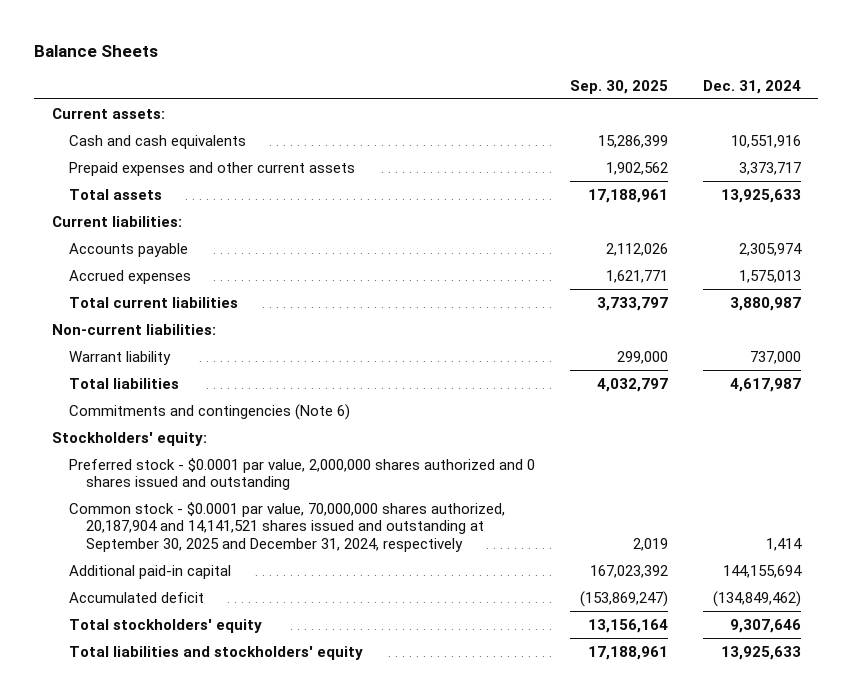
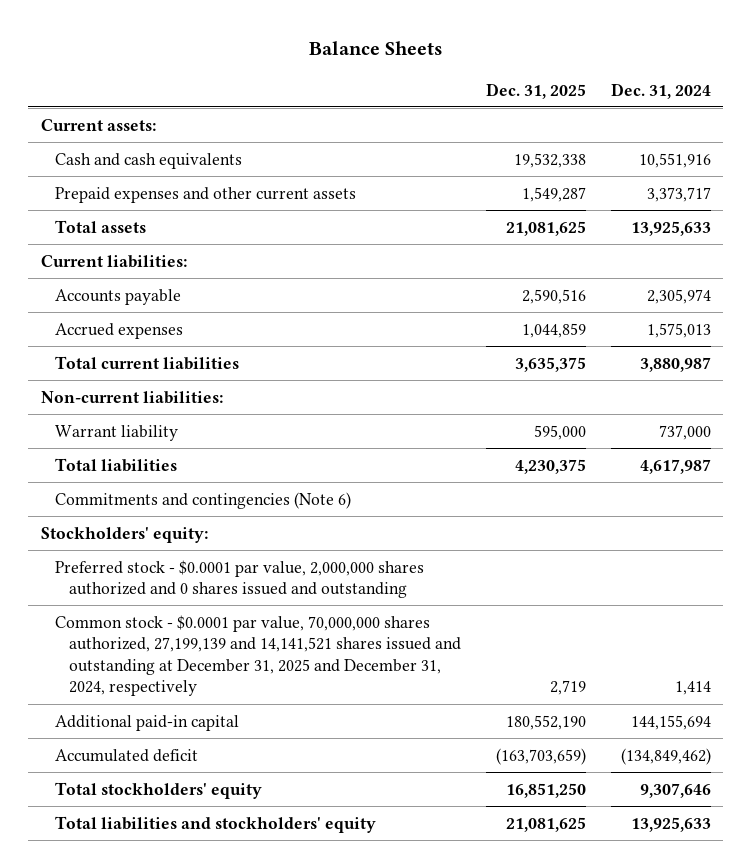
[569,79,668,94] Sep. 30, 2025 -> none
none -> [486,82,587,99] Dec. 31, 2025
[68,501,505,552] Common stock - $0.0001 par value, 70,000,000 shares authorized, 20,187,904 and 14,141,521 shares issued and outstanding at September 30, 2025 and December 31, 2024, respectively -> [54,614,462,697] Common stock - $0.0001 par value, 70,000,000 shares authorized, 27,199,139 and 14,141,521 shares issued and outstanding at December 31, 2025 and December 31, 2024, respectively

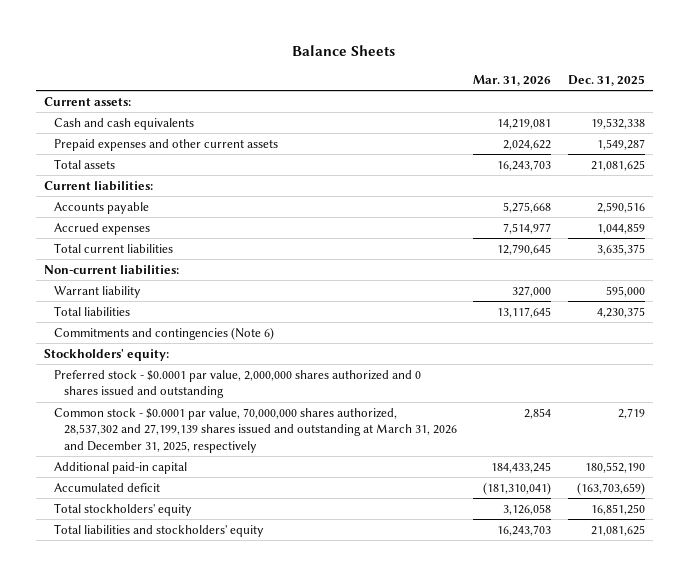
[610,82,711,99] Dec. 31, 2024 -> none
none -> [473,74,552,86] Mar. 31, 2026
[54,614,462,697] Common stock - $0.0001 par value, 70,000,000 shares authorized, 27,199,139 and 14,141,521 shares issued and outstanding at December 31, 2025 and December 31, 2024, respectively -> [53,407,457,453] Common stock - $0.0001 par value, 70,000,000 shares authorized, 28,537,302 and 27,199,139 shares issued and outstanding at March 31, 2026 and December 31, 2025, respectively

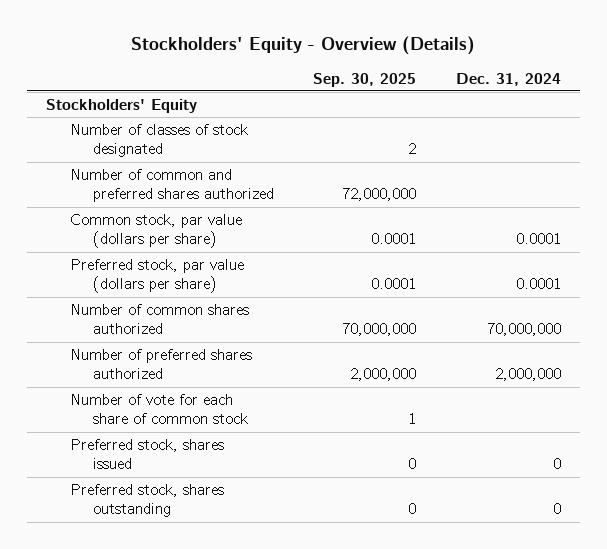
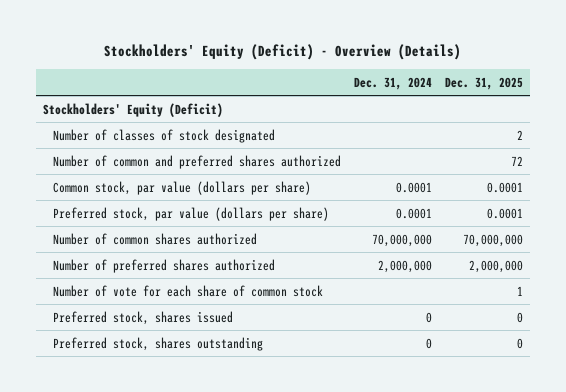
[131,36,476,56] Stockholders' Equity - Overview (Details) -> [104,44,462,61] Stockholders' Equity (Deficit) - Overview (Details)
[313,72,417,87] Sep. 30, 2025 -> none
none -> [445,76,524,90] Dec. 31, 2025
[46,98,198,113] Stockholders' Equity -> [42,102,223,117] Stockholders' Equity (Deficit)

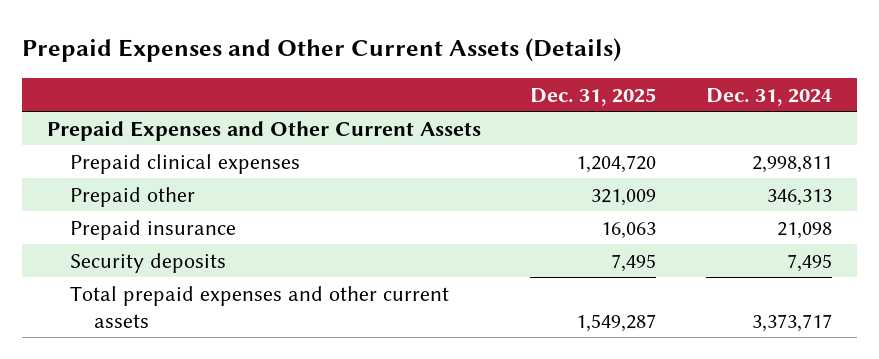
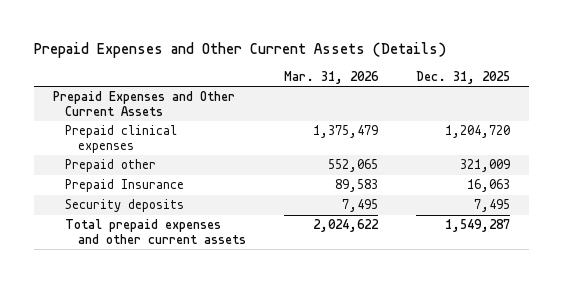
[705,87,832,106] Dec. 31, 2024 -> none
none -> [283,70,379,84] Mar. 31, 2026
[70,219,237,240] Prepaid insurance -> [65,179,185,193] Prepaid Insurance

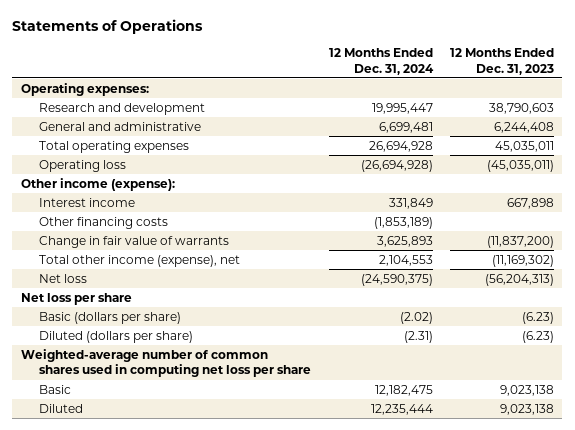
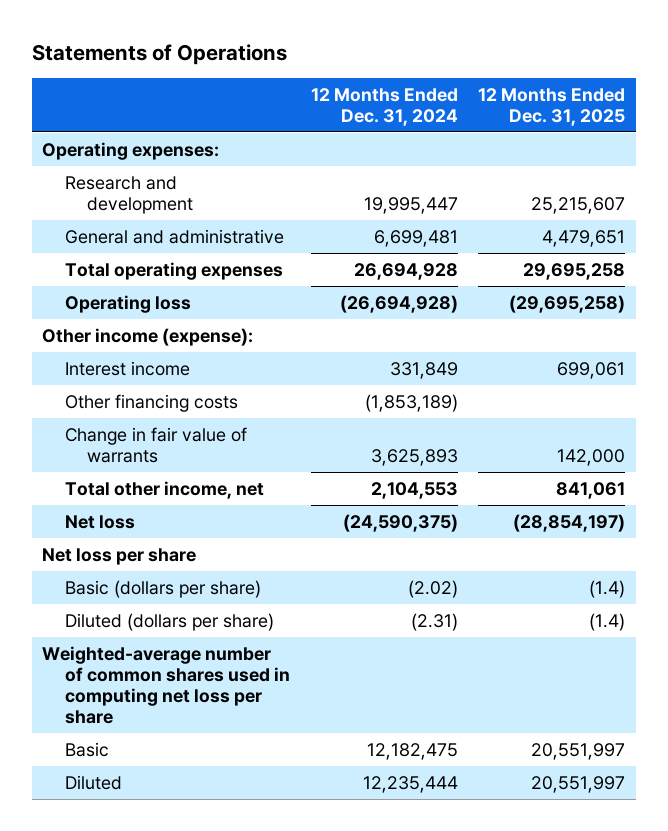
[449,47,554,75] 12 Months Ended Dec. 31, 2023 -> none
none -> [478,87,626,126] 12 Months Ended Dec. 31, 2025
[39,254,241,267] Total other income (expense), net -> [64,480,264,499] Total other income, net

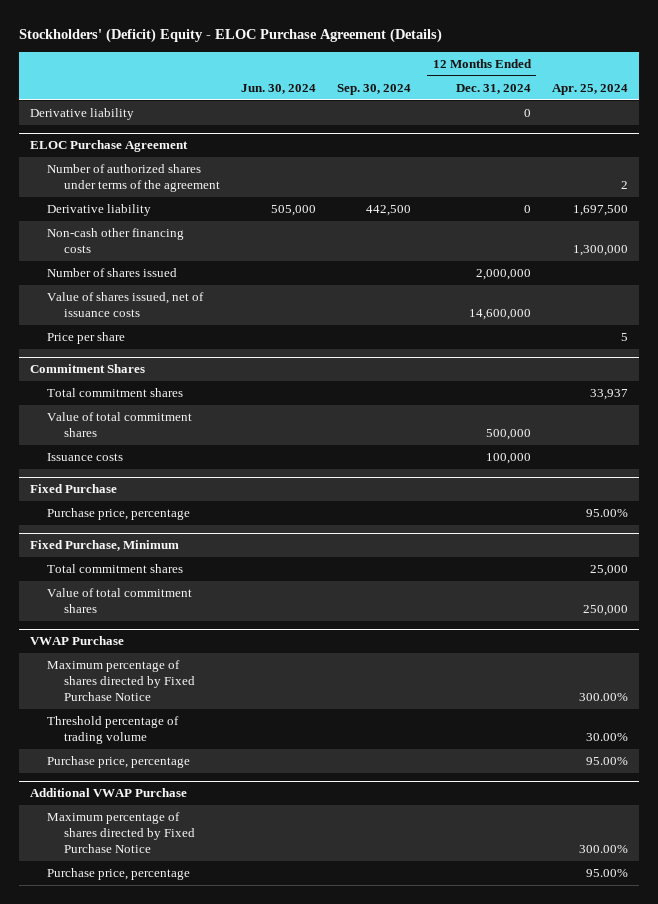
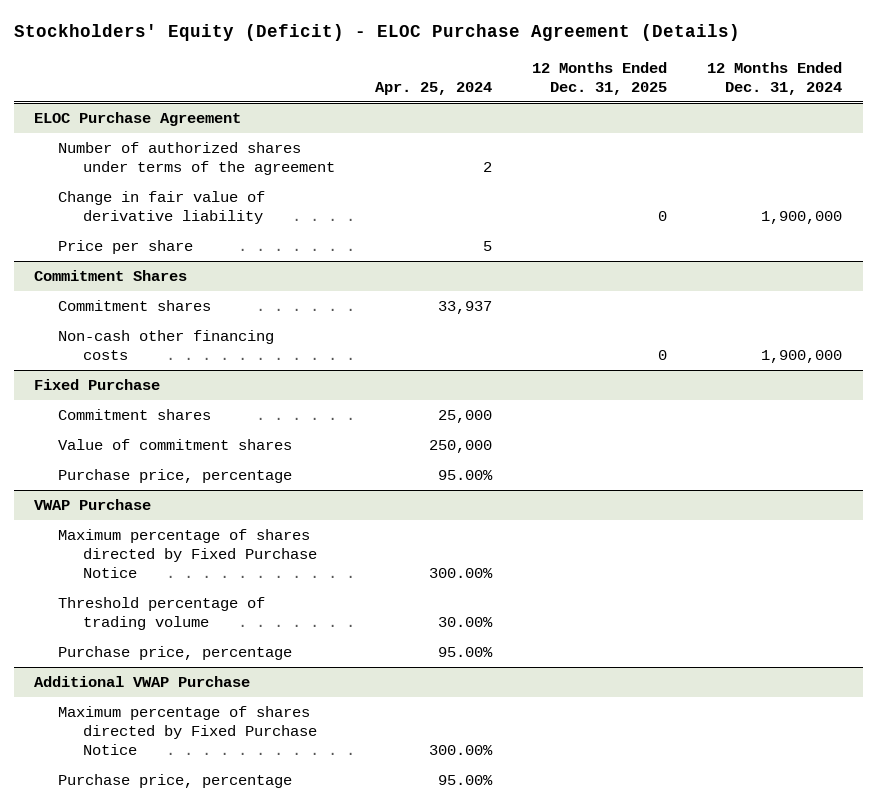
[19,28,443,44] Stockholders' (Deficit) Equity - ELOC Purchase Agreement (Details) -> [13,24,740,42] Stockholders' Equity (Deficit) - ELOC Purchase Agreement (Details)
[240,84,316,95] Jun. 30, 2024 -> none
[337,84,412,96] Sep. 30, 2024 -> none
none -> [532,61,668,95] 12 Months Ended Dec. 31, 2025
[30,108,135,121] Derivative liability -> none
[46,204,151,217] Derivative liability -> none
[46,228,184,254] Non-cash other financing costs -> none
[46,268,177,278] Number of shares issued -> none
[46,292,204,318] Value of shares issued, net of issuance costs -> none
none -> [58,191,266,224] Change in fair value of derivative liability
[46,412,192,438] Value of total commitment shares -> none
[46,453,123,462] Issuance costs -> none
[46,388,183,398] Total commitment shares -> [58,300,212,312] Commitment shares
none -> [58,330,275,360] Non-cash other financing costs
none -> [58,409,212,421] Commitment shares
none -> [58,439,293,451] Value of commitment shares
[30,540,180,552] Fixed Purchase, Minimum -> none
[46,564,183,574] Total commitment shares -> none
[46,588,192,614] Value of total commitment shares -> none

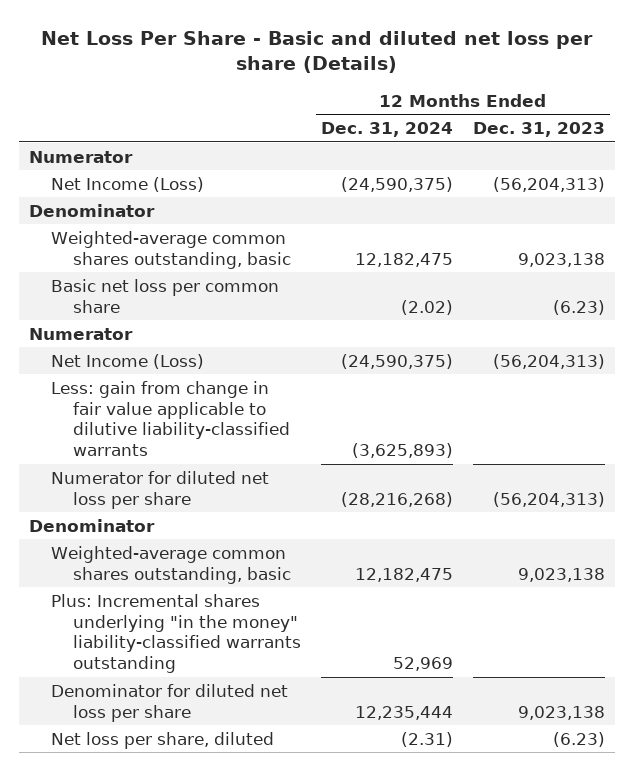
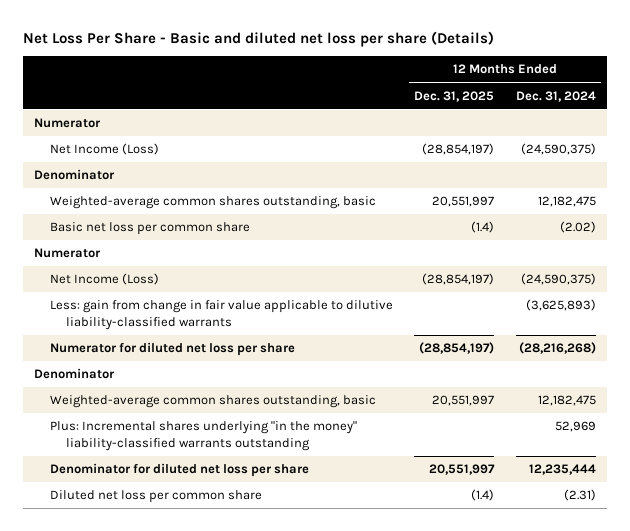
[473,122,606,138] Dec. 31, 2023 -> none
none -> [414,90,495,102] Dec. 31, 2025
[50,731,274,749] Net loss per share, diluted -> [49,490,262,504] Diluted net loss per common share

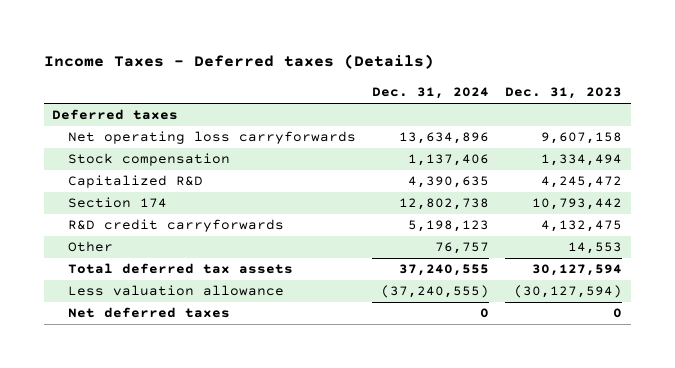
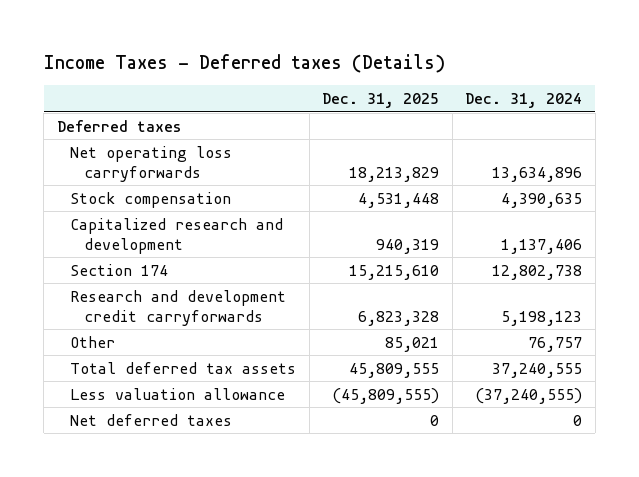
[505,87,623,100] Dec. 31, 2023 -> none
none -> [322,93,440,109] Dec. 31, 2025
[67,175,203,189] Capitalized R&D -> none
[408,154,490,167] 1,137,406 -> [501,192,583,208] 4,390,635
none -> [70,217,284,254] Capitalized research and development
[67,219,284,233] R&D credit carryforwards -> [70,289,287,326] Research and development credit carryforwards

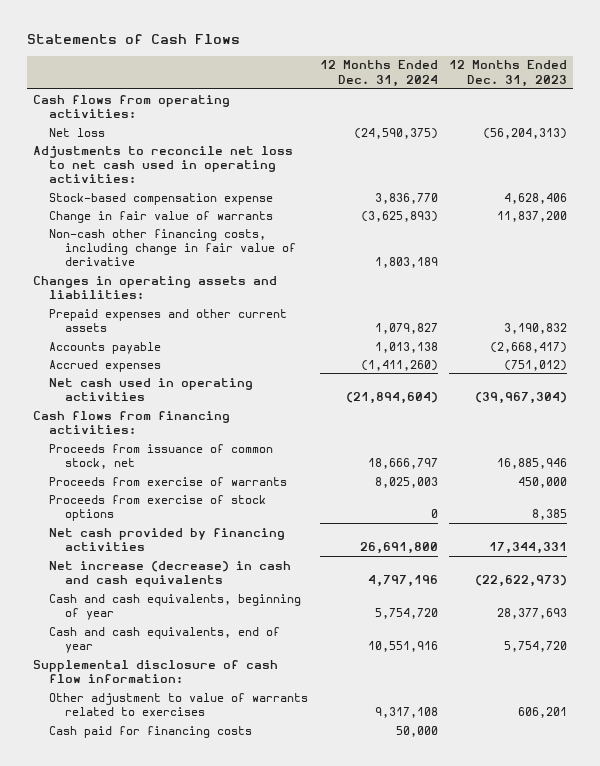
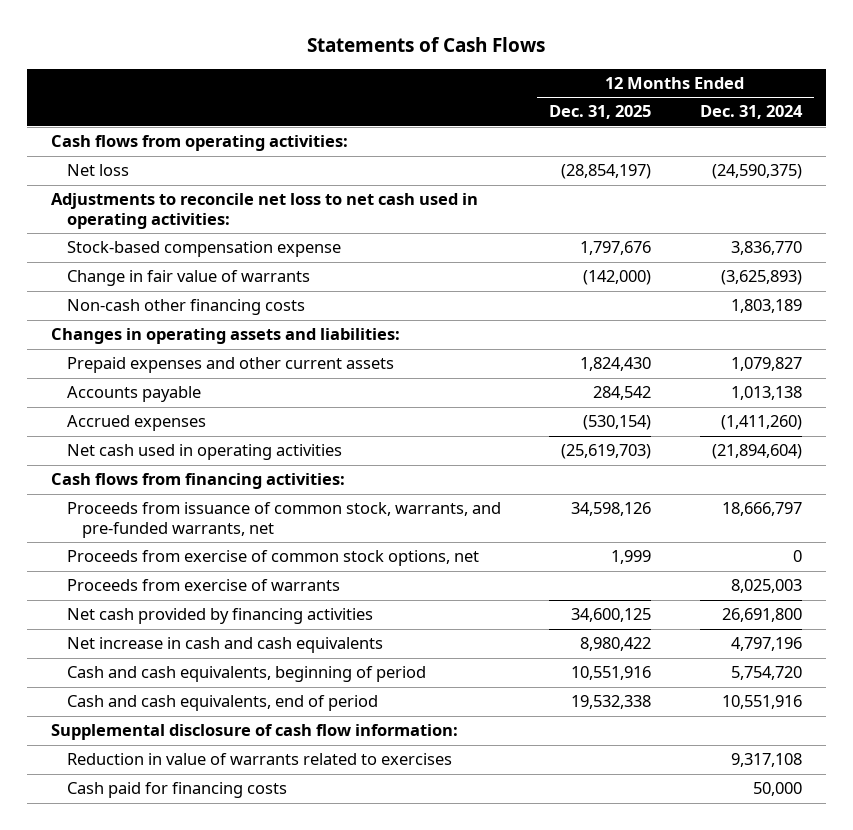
[449,60,568,87] 12 Months Ended Dec. 31, 2023 -> none
none -> [549,105,652,120] Dec. 31, 2025
[48,228,296,267] Non-cash other financing costs, including change in fair value of derivative -> [66,299,305,316] Non-cash other financing costs
[48,443,273,469] Proceeds from issuance of common stock, net -> [66,502,501,538] Proceeds from issuance of common stock, warrants, and pre-funded warrants, net
none -> [66,550,479,567] Proceeds from exercise of common stock options, net
[48,494,266,521] Proceeds from exercise of stock options -> none
[48,560,291,587] Net increase (decrease) in cash and cash equivalents -> [66,637,383,654] Net increase in cash and cash equivalents
[48,593,301,620] Cash and cash equivalents, beginning of year -> [66,666,426,683] Cash and cash equivalents, beginning of period
[48,626,280,653] Cash and cash equivalents, end of year -> [66,695,378,712] Cash and cash equivalents, end of period
[48,692,308,716] Other adjustment to value of warrants related to exercises -> [66,753,452,766] Reduction in value of warrants related to exercises

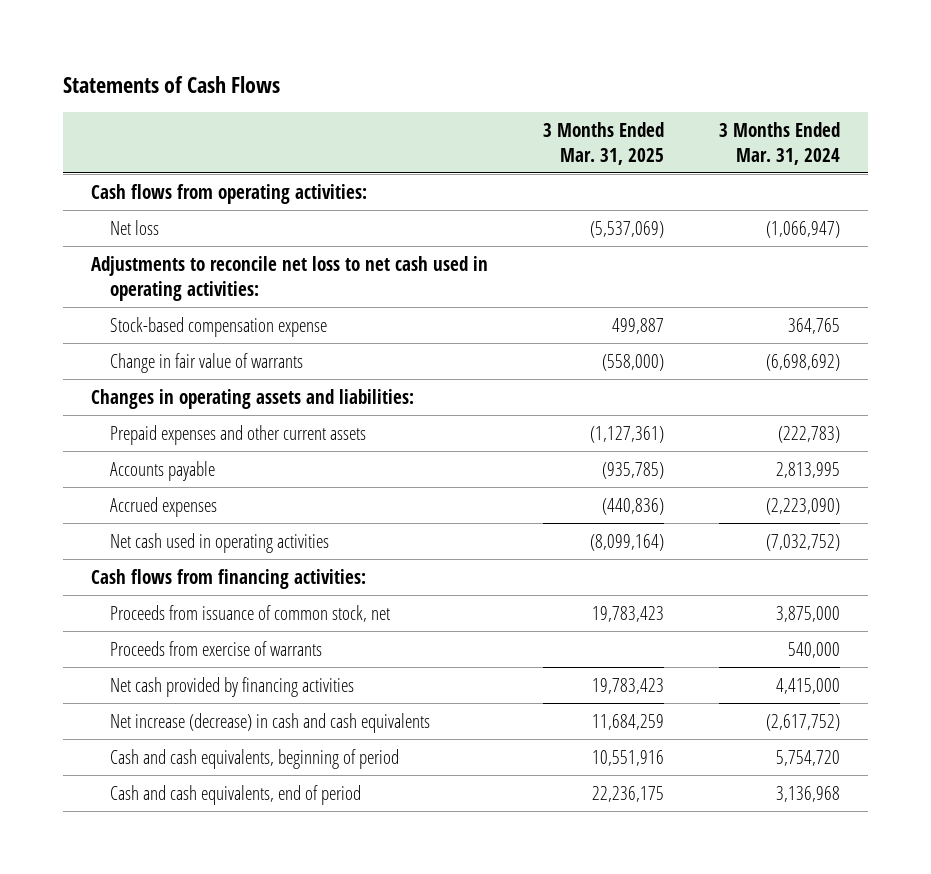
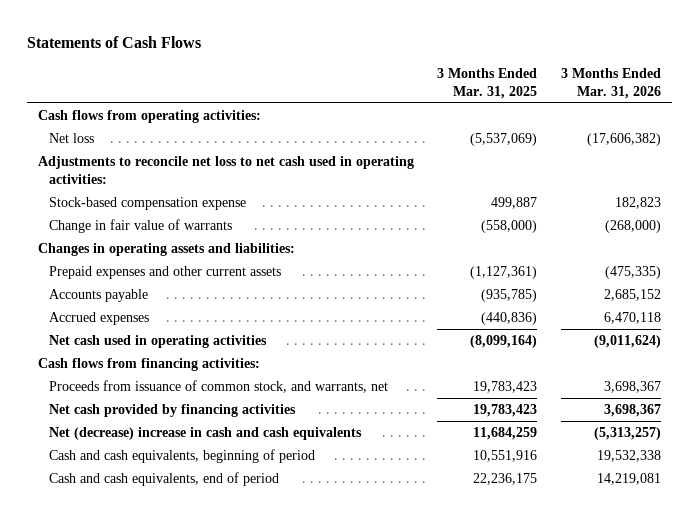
[719,121,841,165] 3 Months Ended Mar. 31, 2024 -> none
none -> [560,68,661,99] 3 Months Ended Mar. 31, 2026
[110,640,323,656] Proceeds from exercise of warrants -> none
[110,604,391,622] Proceeds from issuance of common stock, net -> [48,379,388,393] Proceeds from issuance of common stock, and warrants, net
[110,712,431,733] Net increase (decrease) in cash and cash equivalents -> [48,426,362,440] Net (decrease) increase in cash and cash equivalents

